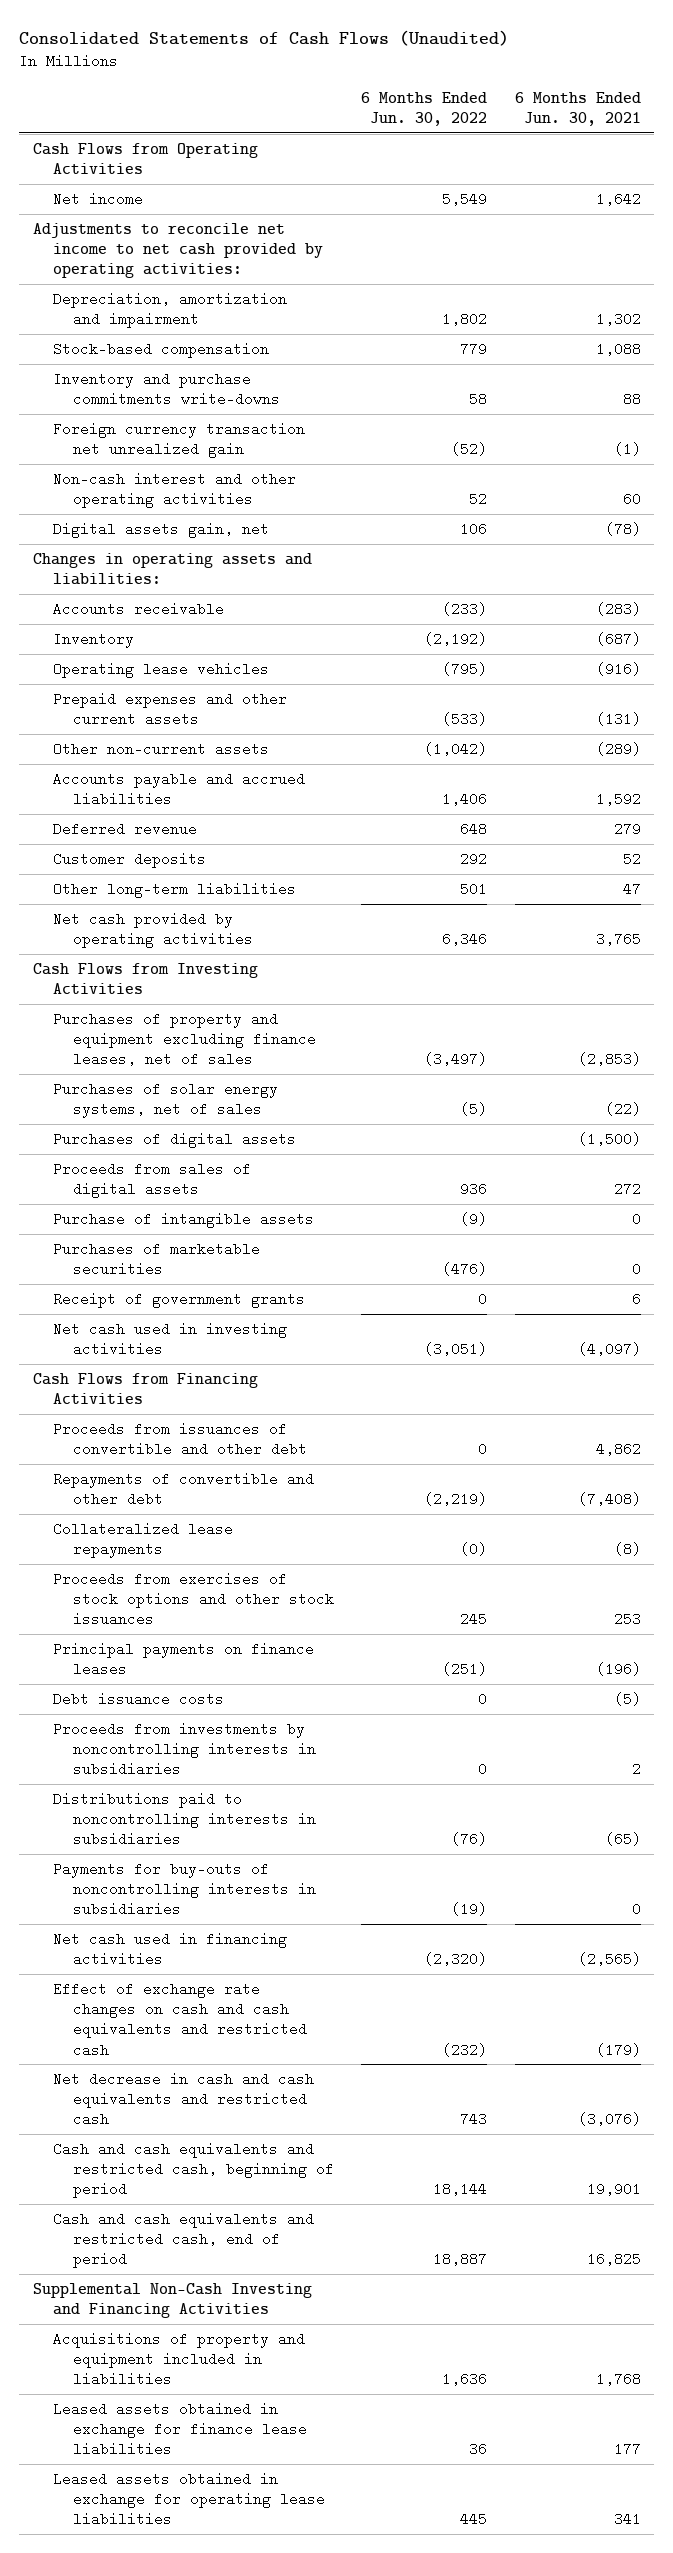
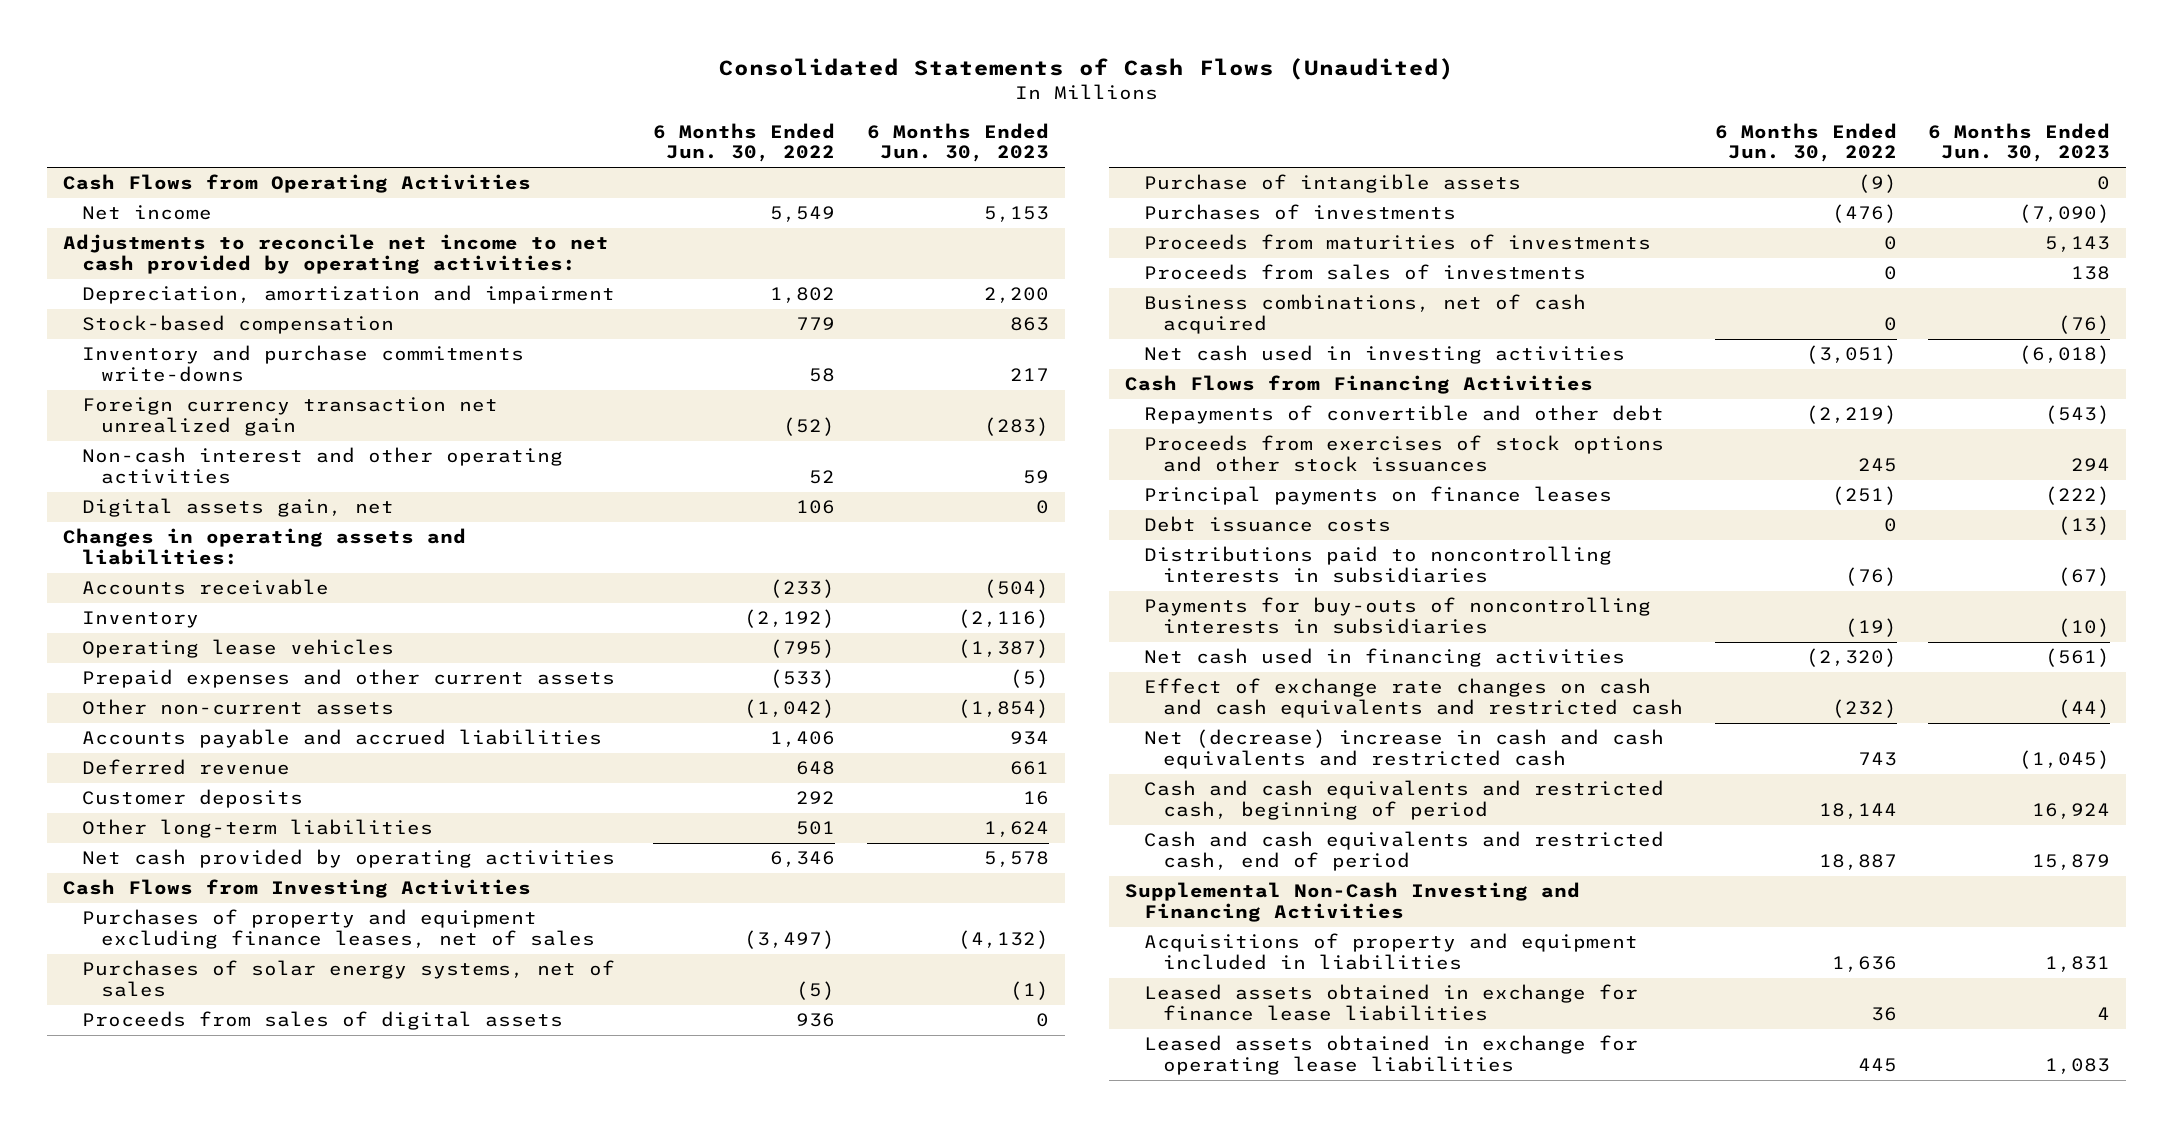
[514,91,641,126] 6 Months Ended Jun. 30, 2021 -> none
none -> [866,122,1049,163] 6 Months Ended Jun. 30, 2023
[52,1131,296,1148] Purchases of digital assets -> none
[52,1291,305,1308] Receipt of government grants -> none
[52,1241,260,1277] Purchases of marketable securities -> [1143,204,1456,221] Purchases of investments
none -> [1143,234,1651,251] Proceeds from maturities of investments
none -> [1143,264,1586,281] Proceeds from sales of investments
none -> [1143,294,1586,334] Business combinations, net of cash acquired
[52,1421,308,1457] Proceeds from issuances of convertible and other debt -> none
[52,1521,233,1559] Collateralized lease repayments -> none
[52,1721,317,1777] Proceeds from investments by noncontrolling interests in subsidiaries -> none
[52,2071,314,2127] Net decrease in cash and cash equivalents and restricted cash -> [1143,729,1664,769] Net (decrease) increase in cash and cash equivalents and restricted cash

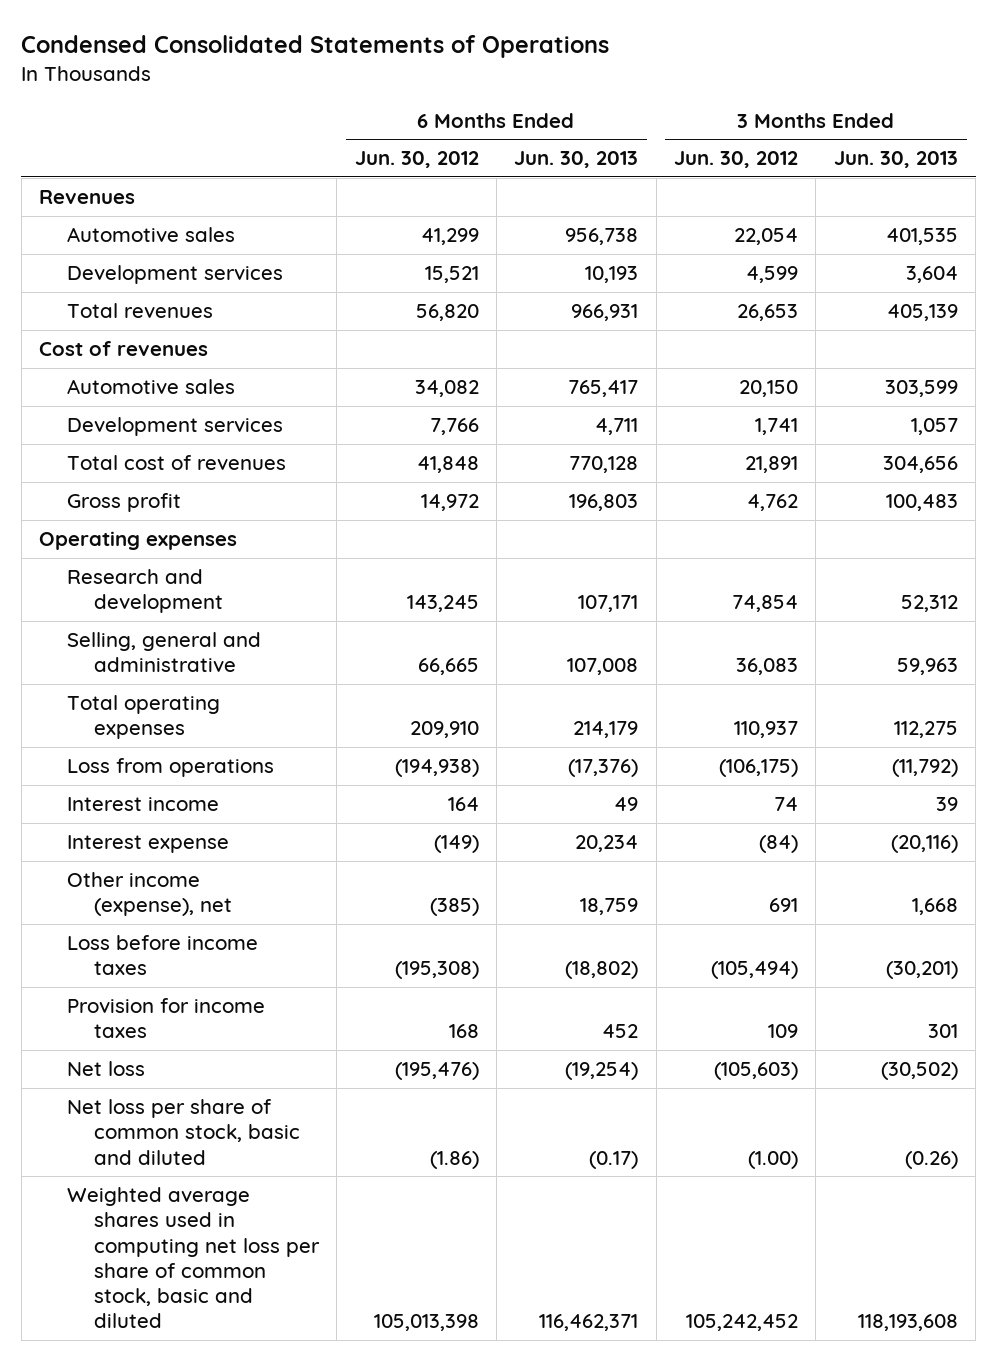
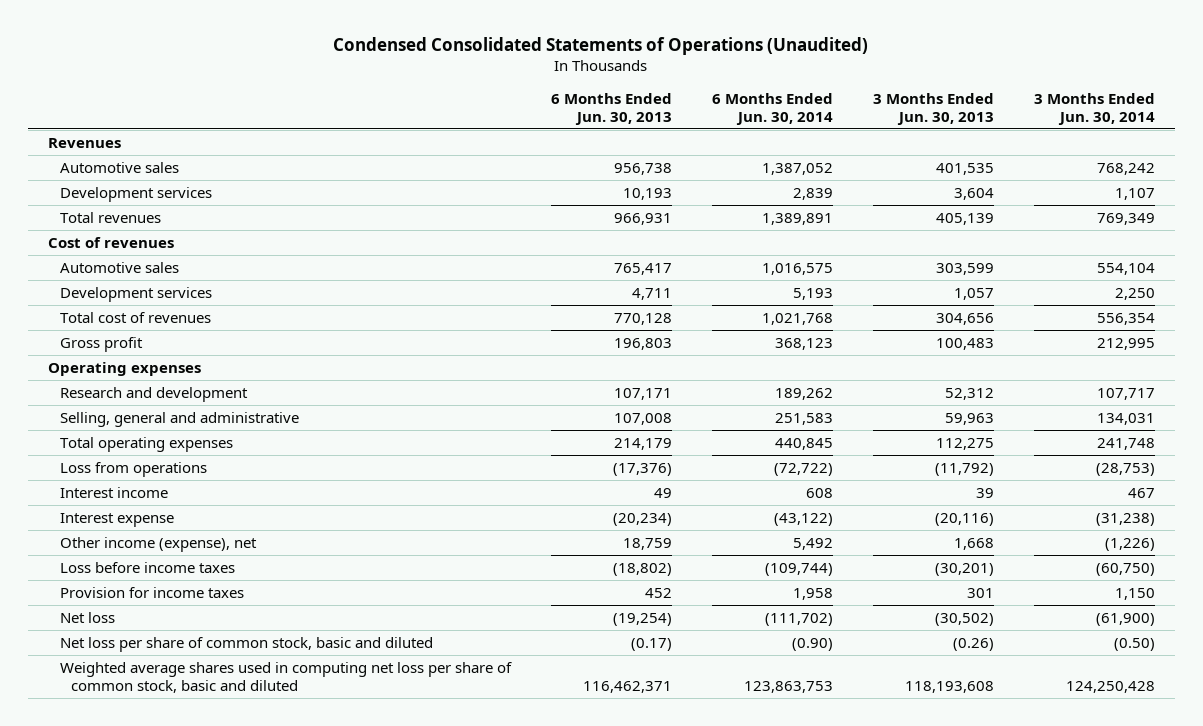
[21,35,610,59] Condensed Consolidated Statements of Operations -> [333,37,869,56] Condensed Consolidated Statements of Operations (Unaudited)
[354,151,479,169] Jun. 30, 2012 -> none
[673,151,798,169] Jun. 30, 2012 -> none
none -> [711,93,833,125] 6 Months Ended Jun. 30, 2014
none -> [1033,93,1155,125] 3 Months Ended Jun. 30, 2014
[575,835,639,853] 20,234 -> [612,512,672,526] (20,234)

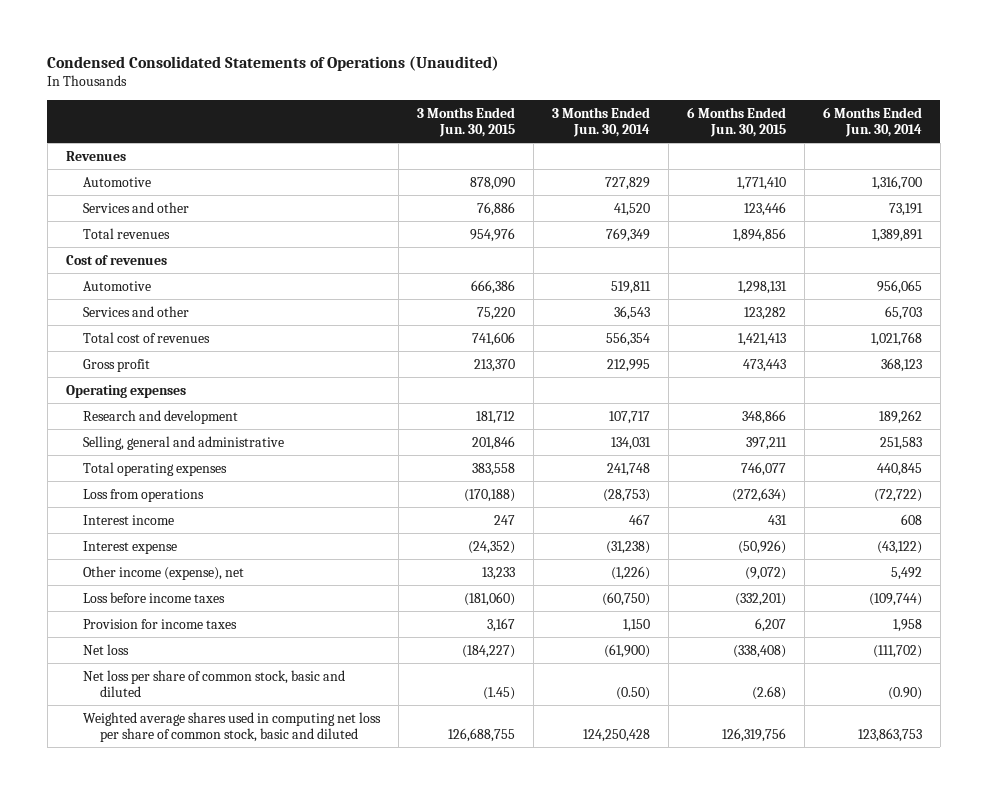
[550,93,672,125] 6 Months Ended Jun. 30, 2013 -> none
[872,93,994,125] 3 Months Ended Jun. 30, 2013 -> none
none -> [416,106,515,137] 3 Months Ended Jun. 30, 2015
none -> [686,106,786,137] 6 Months Ended Jun. 30, 2015
[59,186,212,202] Development services -> none
[59,161,179,173] Automotive sales -> [82,176,151,187] Automotive
[761,162,833,175] 1,387,052 -> [871,175,922,190] 1,316,700
[1096,162,1155,175] 768,242 -> [604,176,650,190] 727,829
none -> [82,201,189,213] Services and other
[59,286,212,302] Development services -> none
[59,261,179,273] Automotive sales -> [82,280,151,291] Automotive
[761,262,833,275] 1,016,575 -> [876,279,922,294] 956,065
[1096,262,1155,275] 554,104 -> [610,280,651,294] 519,811
none -> [82,305,189,317] Services and other

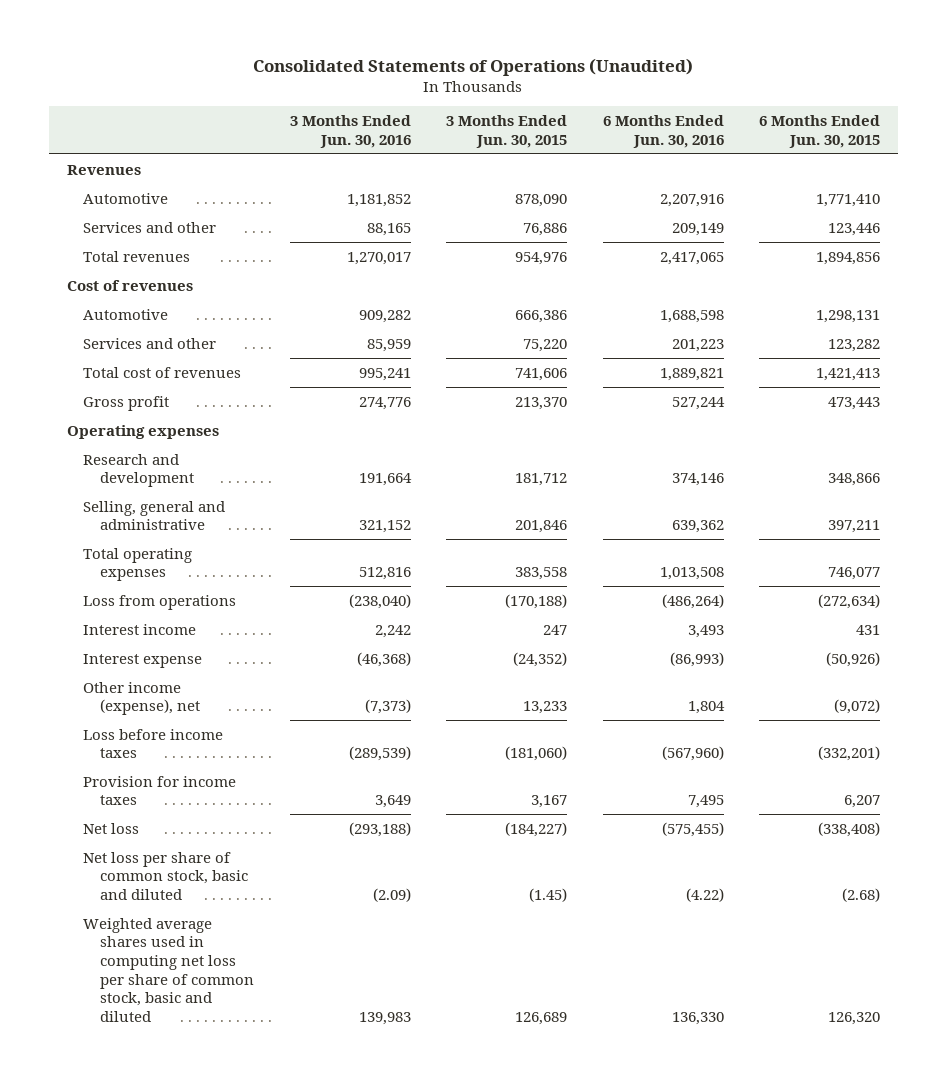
[47,56,500,72] Condensed Consolidated Statements of Operations (Unaudited) -> [253,57,694,76] Consolidated Statements of Operations (Unaudited)
[551,106,650,137] 3 Months Ended Jun. 30, 2014 -> none
[822,106,922,137] 6 Months Ended Jun. 30, 2014 -> none
none -> [289,115,411,148] 3 Months Ended Jun. 30, 2016
none -> [602,115,724,148] 6 Months Ended Jun. 30, 2016
[447,727,515,742] 126,688,755 -> [515,1011,568,1025] 126,689
[721,727,786,742] 126,319,756 -> [828,1011,881,1025] 126,320

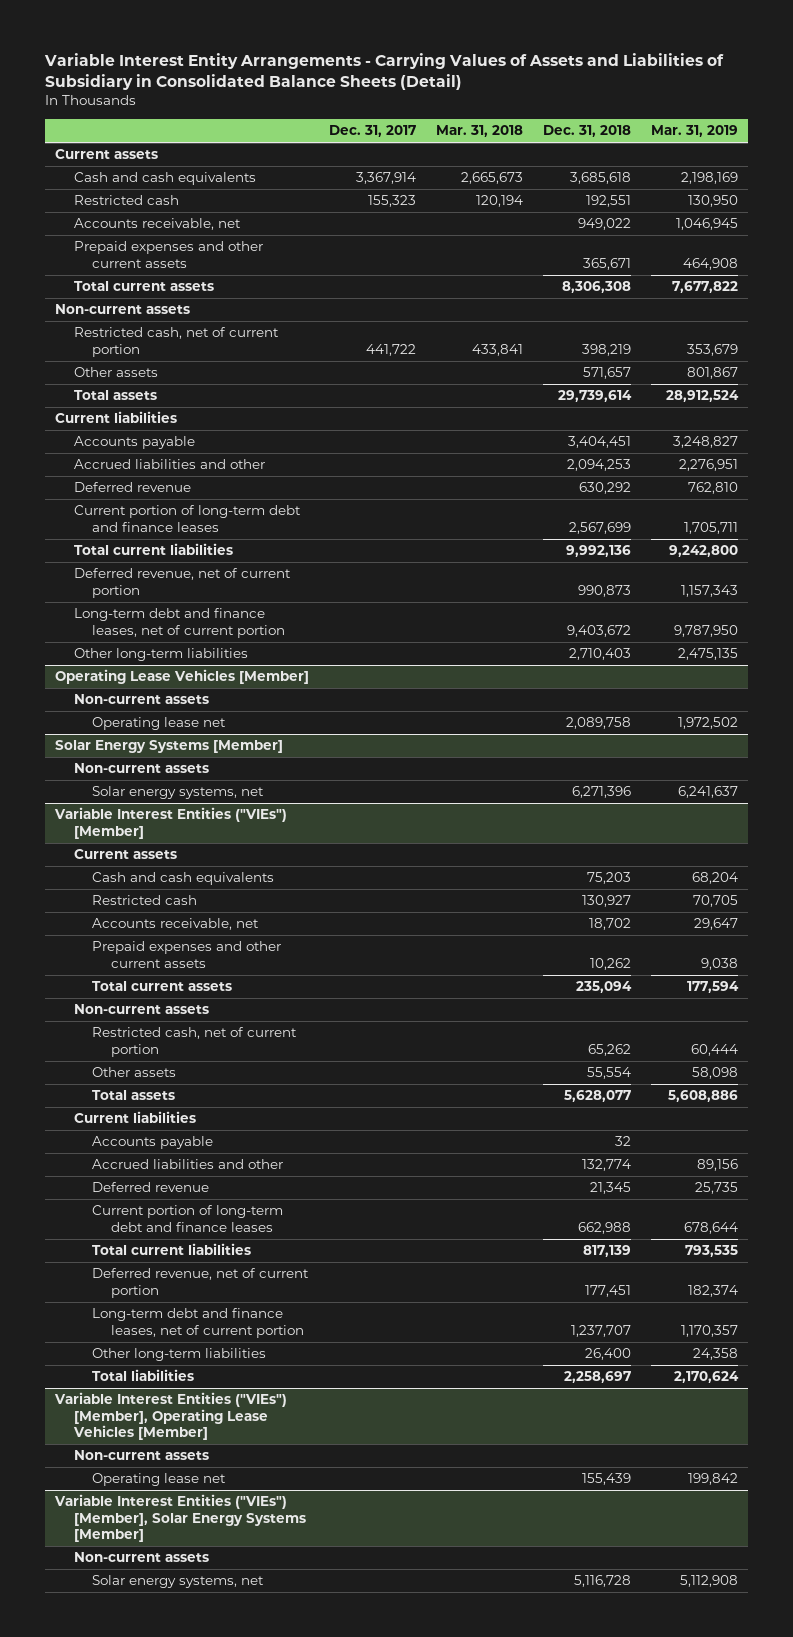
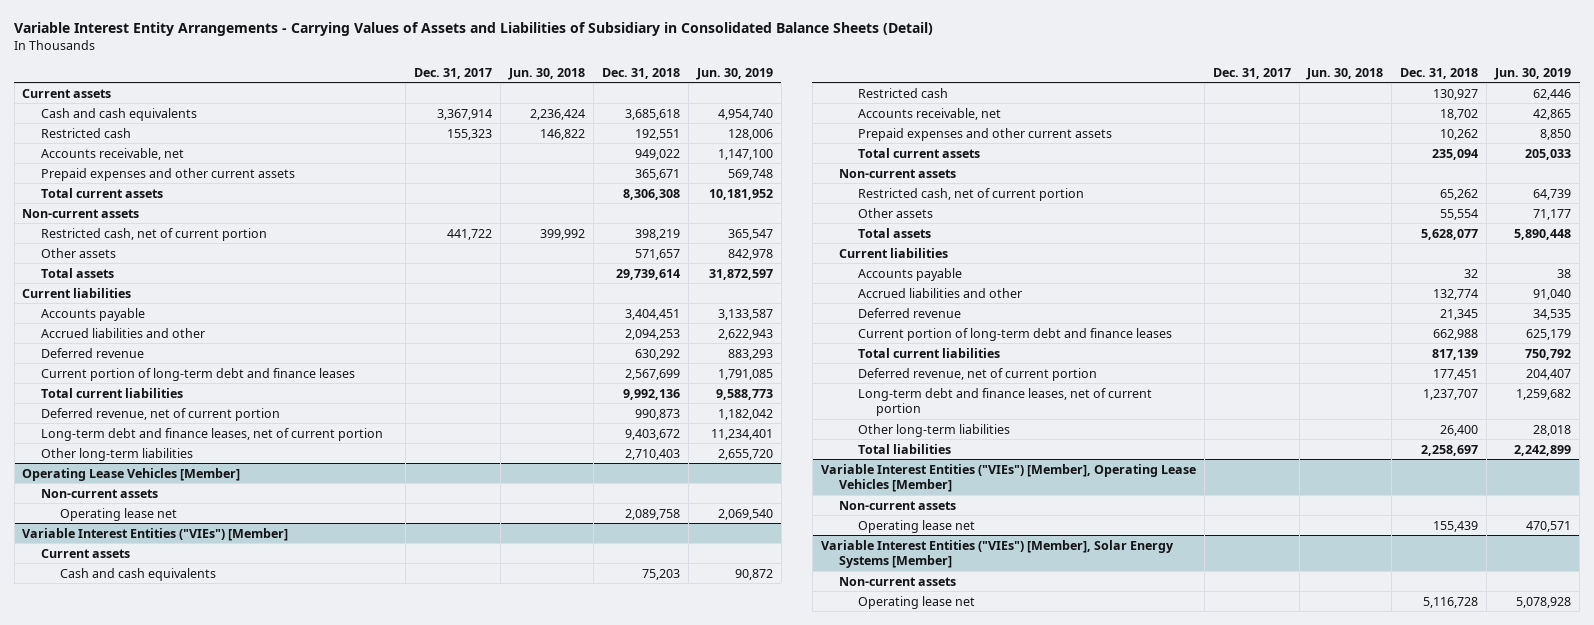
[436,125,524,138] Mar. 31, 2018 -> none
[651,125,739,138] Mar. 31, 2019 -> none
none -> [508,67,586,80] Jun. 30, 2018
none -> [696,67,774,80] Jun. 30, 2019
[55,740,284,754] Solar Energy Systems [Member] -> none
[73,763,209,774] Non-current assets -> none
[92,786,265,800] Solar energy systems, net -> none
[92,1575,265,1589] Solar energy systems, net -> [857,595,975,609] Operating lease net

